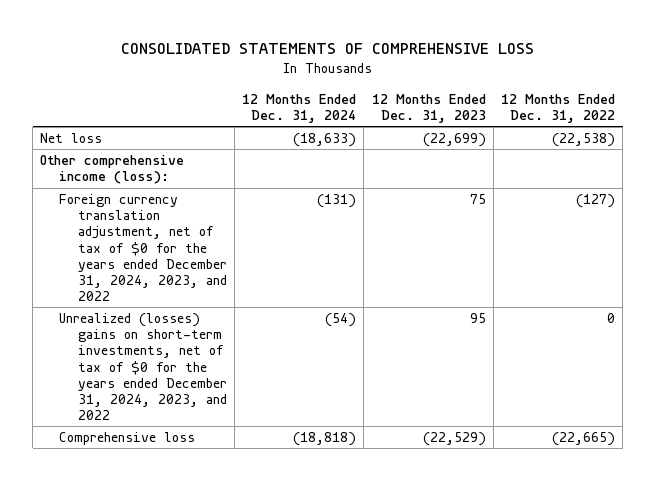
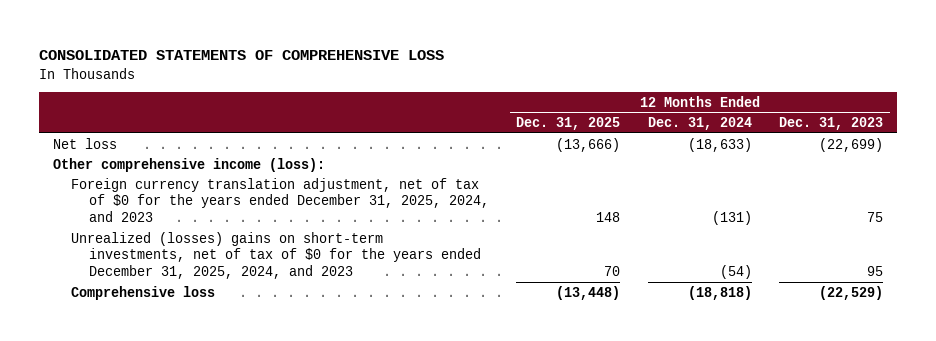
[501,93,616,123] 12 Months Ended Dec. 31, 2022 -> none
none -> [516,117,621,131] Dec. 31, 2025
[59,194,227,302] Foreign currency translation adjustment, net of tax of $0 for the years ended December 31, 2024, 2023, and 2022 -> [71,177,490,223] Foreign currency translation adjustment, net of tax of $0 for the years ended December 31, 2025, 2024, and 2023
[59,313,227,421] Unrealized (losses) gains on short-term investments, net of tax of $0 for the years ended December 31, 2024, 2023, and 2022 -> [71,231,482,280] Unrealized (losses) gains on short-term investments, net of tax of $0 for the years ended December 31, 2025, 2024, and 2023

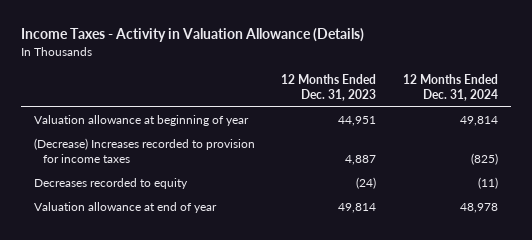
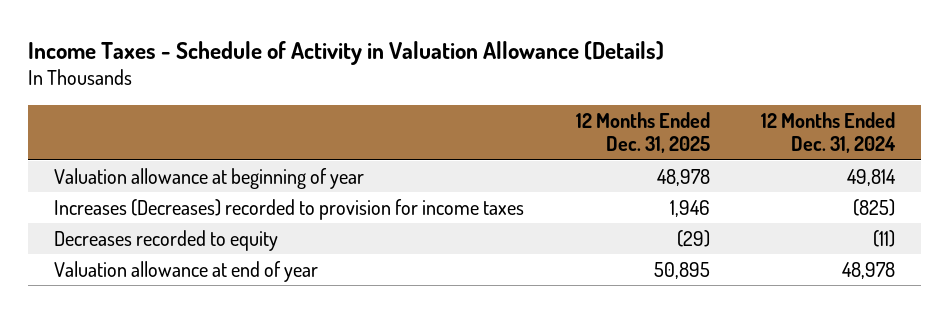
[20,28,364,43] Income Taxes - Activity in Valuation Allowance (Details) -> [27,40,664,65] Income Taxes - Schedule of Activity in Valuation Allowance (Details)
[281,74,377,101] 12 Months Ended Dec. 31, 2023 -> none
none -> [575,111,710,154] 12 Months Ended Dec. 31, 2025
[33,138,255,164] (Decrease) Increases recorded to provision for income taxes -> [53,198,524,220] Increases (Decreases) recorded to provision for income taxes

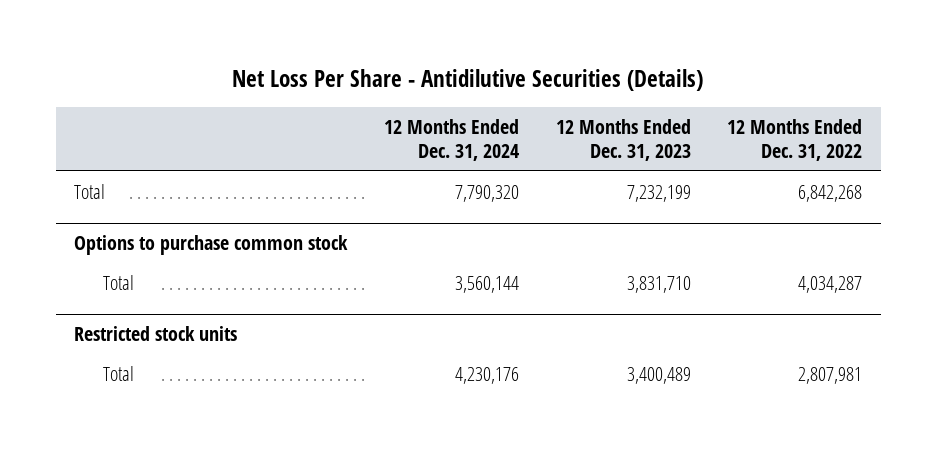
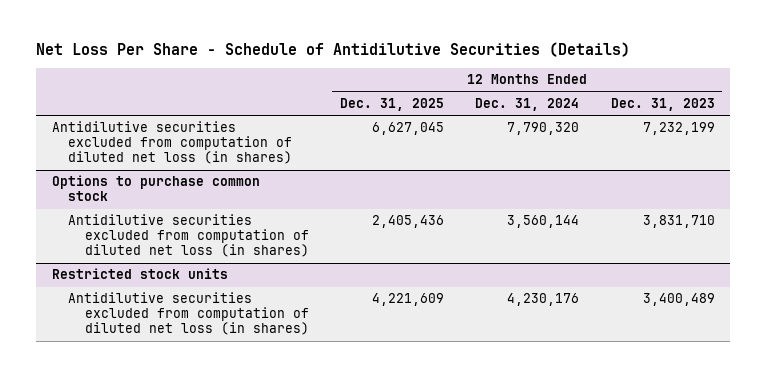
[232,69,704,92] Net Loss Per Share - Antidilutive Securities (Details) -> [35,42,630,58] Net Loss Per Share - Schedule of Antidilutive Securities (Details)
[727,119,863,162] 12 Months Ended Dec. 31, 2022 -> none
none -> [339,97,444,111] Dec. 31, 2025
[74,183,106,199] Total -> [51,121,293,165] Antidilutive securities excluded from computation of diluted net loss (in shares)
[102,274,134,290] Total -> [68,214,309,258] Antidilutive securities excluded from computation of diluted net loss (in shares)
[102,365,134,381] Total -> [68,292,309,336] Antidilutive securities excluded from computation of diluted net loss (in shares)

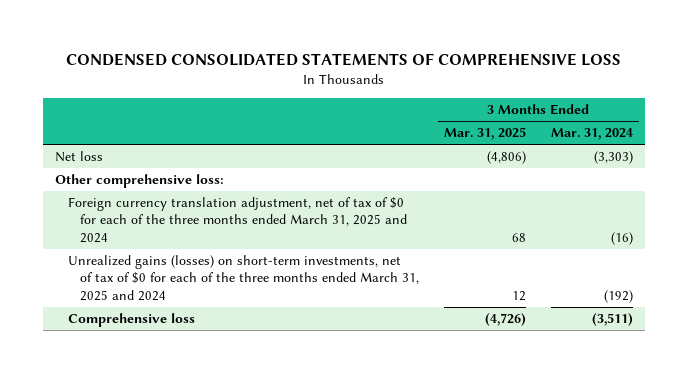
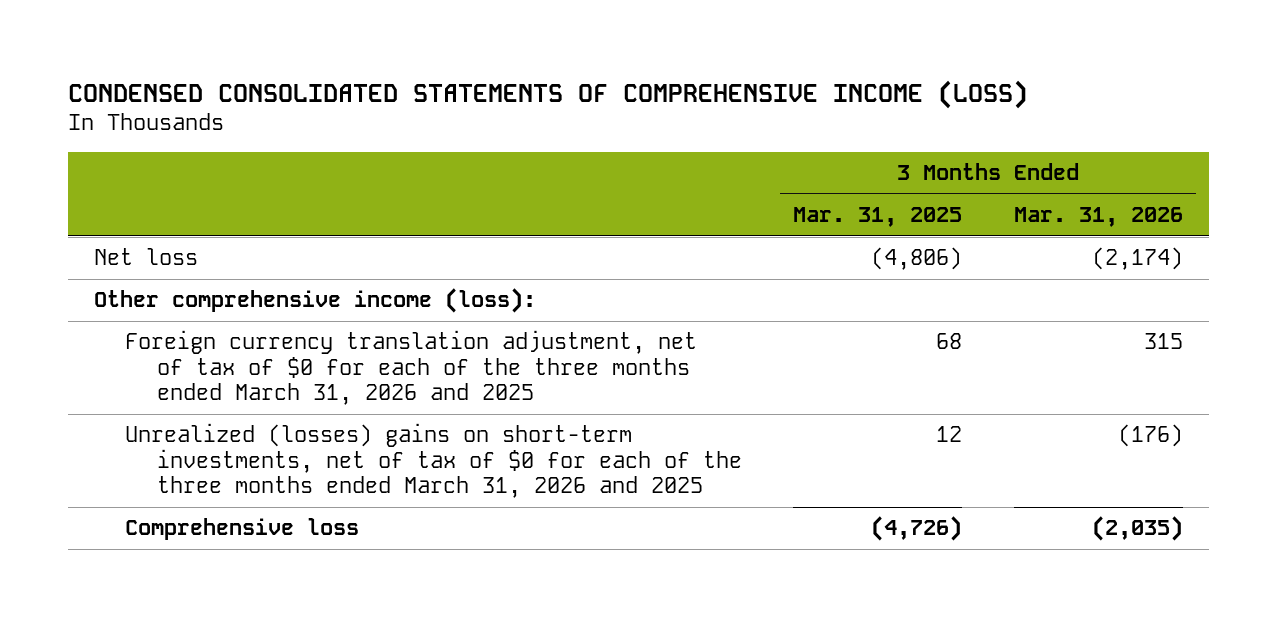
[66,52,622,66] CONDENSED CONSOLIDATED STATEMENTS OF COMPREHENSIVE LOSS -> [68,79,1029,109] CONDENSED CONSOLIDATED STATEMENTS OF COMPREHENSIVE INCOME (LOSS)
[550,128,633,141] Mar. 31, 2024 -> none
none -> [1013,207,1183,228] Mar. 31, 2026
[55,174,225,189] Other comprehensive loss: -> [94,288,537,314] Other comprehensive income (loss):
[67,197,407,243] Foreign currency translation adjustment, net of tax of $0 for each of the three months ended March 31, 2025 and 2024 -> [125,330,698,406] Foreign currency translation adjustment, net of tax of $0 for each of the three months ended March 31, 2026 and 2025
[67,255,419,301] Unrealized gains (losses) on short-term investments, net of tax of $0 for each of the three months ended March 31, 2025 and 2024 -> [125,423,742,499] Unrealized (losses) gains on short-term investments, net of tax of $0 for each of the three months ended March 31, 2026 and 2025

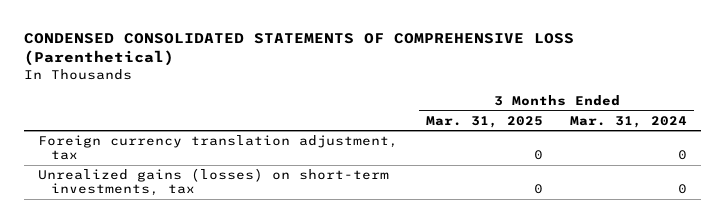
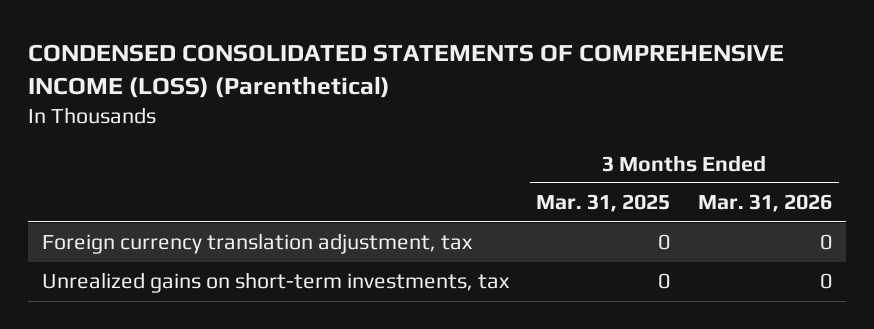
[24,33,575,67] CONDENSED CONSOLIDATED STATEMENTS OF COMPREHENSIVE LOSS (Parenthetical) -> [27,43,784,99] CONDENSED CONSOLIDATED STATEMENTS OF COMPREHENSIVE INCOME (LOSS) (Parenthetical)
[570,115,688,128] Mar. 31, 2024 -> none
none -> [698,194,833,213] Mar. 31, 2026
[38,168,390,197] Unrealized gains (losses) on short-term investments, tax -> [41,272,510,294] Unrealized gains on short-term investments, tax

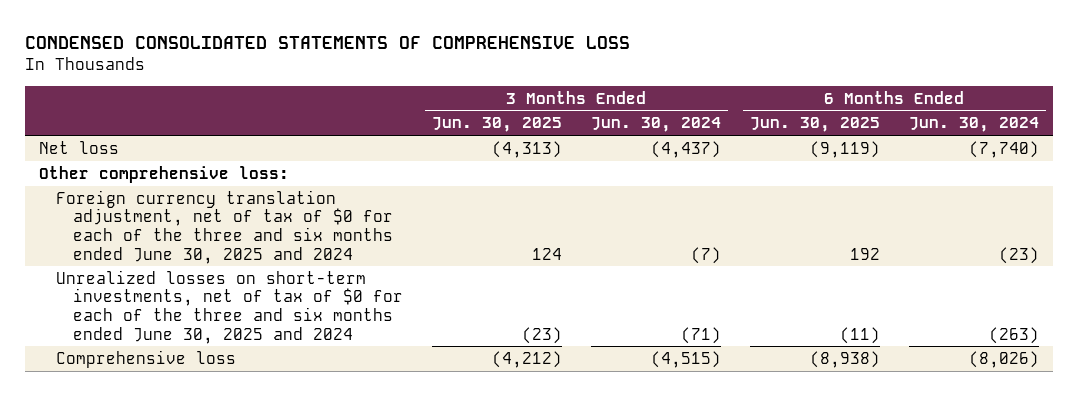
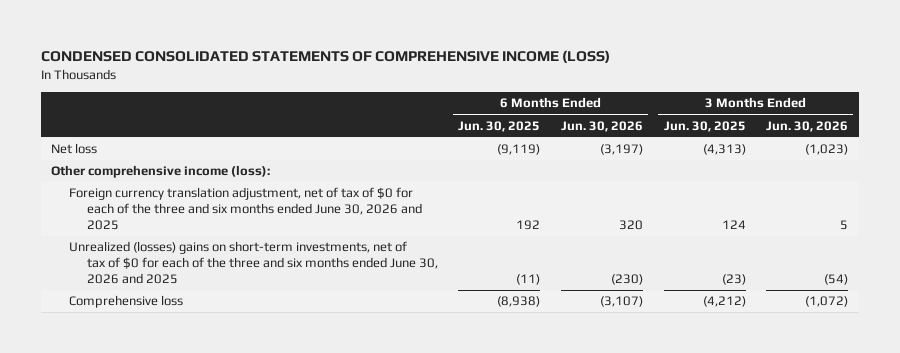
[24,36,630,50] CONDENSED CONSOLIDATED STATEMENTS OF COMPREHENSIVE LOSS -> [41,50,611,64] CONDENSED CONSOLIDATED STATEMENTS OF COMPREHENSIVE INCOME (LOSS)
[590,117,721,133] Jun. 30, 2024 -> none
[908,117,1039,133] Jun. 30, 2024 -> none
none -> [560,120,643,132] Jun. 30, 2026
none -> [766,120,849,132] Jun. 30, 2026
[39,165,290,183] Other comprehensive loss: -> [51,165,271,179] Other comprehensive income (loss):
[56,189,394,264] Foreign currency translation adjustment, net of tax of $0 for each of the three and six months ended June 30, 2025 and 2024 -> [68,187,422,231] Foreign currency translation adjustment, net of tax of $0 for each of the three and six months ended June 30, 2026 and 2025
[56,269,404,344] Unrealized losses on short-term investments, net of tax of $0 for each of the three and six months ended June 30, 2025 and 2024 -> [68,241,438,285] Unrealized (losses) gains on short-term investments, net of tax of $0 for each of the three and six months ended June 30, 2026 and 2025

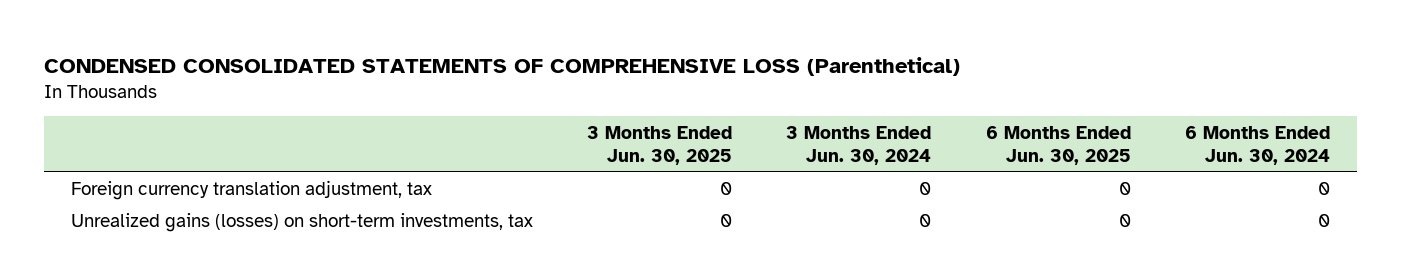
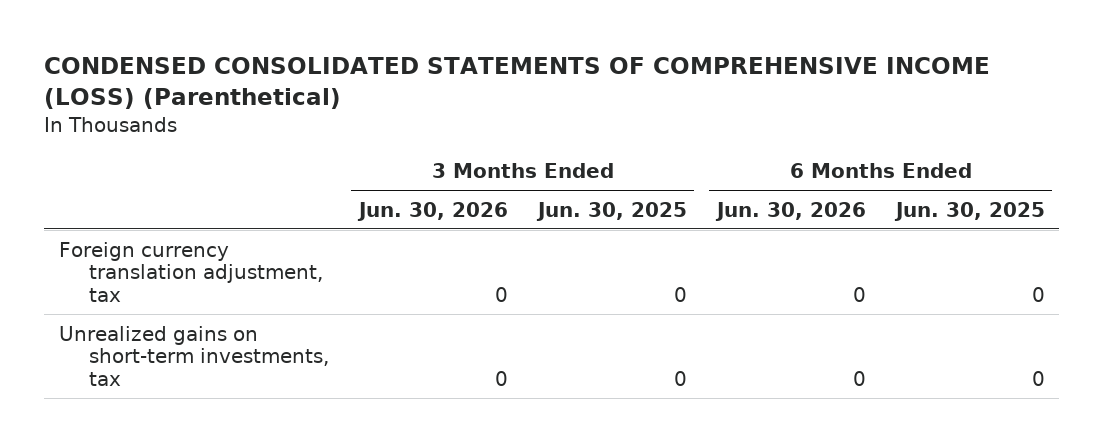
[44,56,961,76] CONDENSED CONSOLIDATED STATEMENTS OF COMPREHENSIVE LOSS (Parenthetical) -> [43,57,990,110] CONDENSED CONSOLIDATED STATEMENTS OF COMPREHENSIVE INCOME (LOSS) (Parenthetical)
[786,125,932,165] 3 Months Ended Jun. 30, 2024 -> none
[1184,125,1330,165] 6 Months Ended Jun. 30, 2024 -> none
none -> [356,201,508,221] Jun. 30, 2026
none -> [714,201,866,221] Jun. 30, 2026
[71,212,534,232] Unrealized gains (losses) on short-term investments, tax -> [58,325,330,387] Unrealized gains on short-term investments, tax

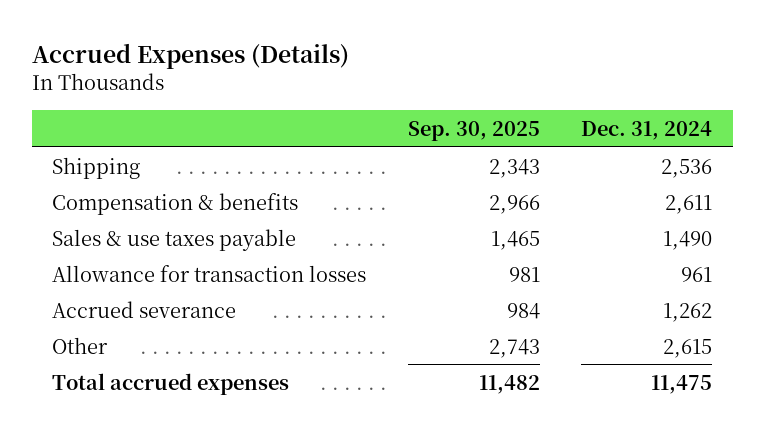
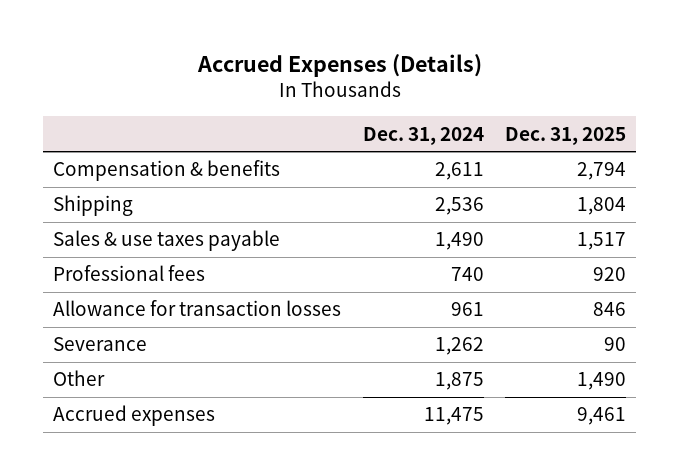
[407,121,540,142] Sep. 30, 2025 -> none
none -> [504,126,626,145] Dec. 31, 2025
[52,156,141,179] Shipping -> [53,195,134,217] Shipping
none -> [53,265,206,282] Professional fees
[52,300,237,318] Accrued severance -> [53,337,148,352] Severance
[663,338,713,358] 2,615 -> [434,372,484,391] 1,875
[52,372,290,395] Total accrued expenses -> [53,405,216,427] Accrued expenses

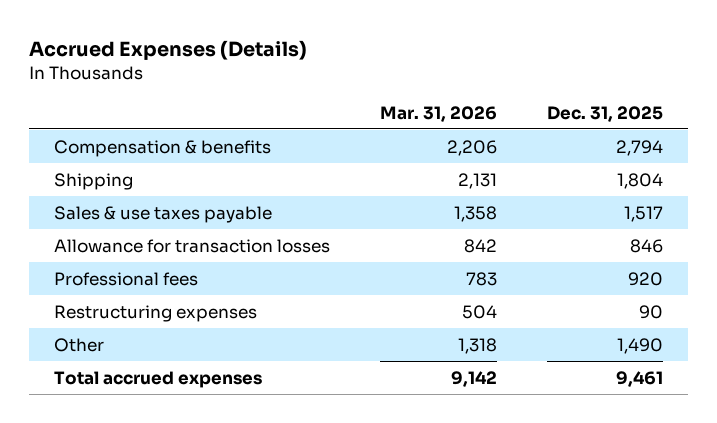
[362,126,484,145] Dec. 31, 2024 -> none
none -> [379,105,497,122] Mar. 31, 2026
[53,265,206,282] Professional fees -> [54,271,199,286] Professional fees
[53,337,148,352] Severance -> [54,304,258,322] Restructuring expenses
[53,405,216,427] Accrued expenses -> [54,370,263,388] Total accrued expenses

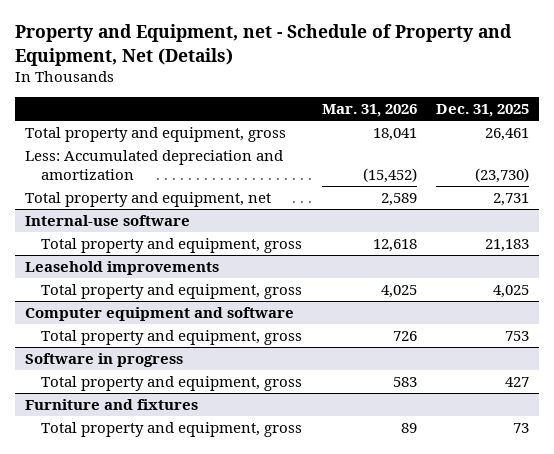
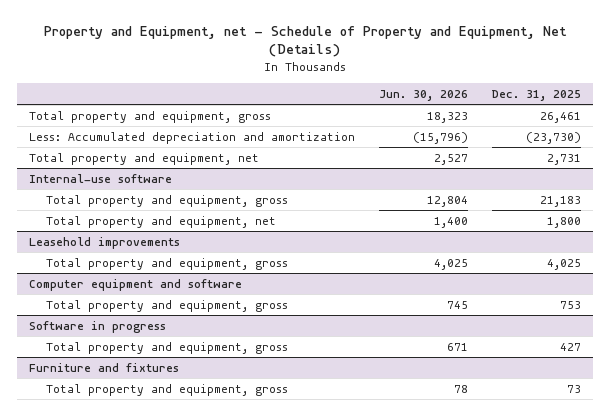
[321,104,417,118] Mar. 31, 2026 -> none
none -> [378,90,468,102] Jun. 30, 2026
none -> [46,215,277,228] Total property and equipment, net

